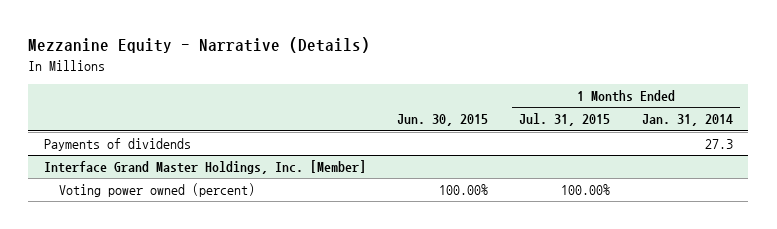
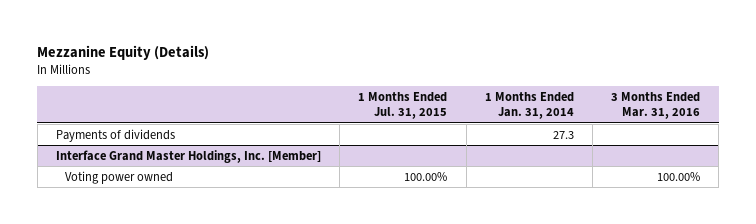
[28,37,371,54] Mezzanine Equity - Narrative (Details) -> [37,44,210,60] Mezzanine Equity (Details)
[397,114,489,127] Jun. 30, 2015 -> none
none -> [611,91,701,120] 3 Months Ended Mar. 31, 2016
[59,183,256,198] Voting power owned (percent) -> [65,170,174,184] Voting power owned

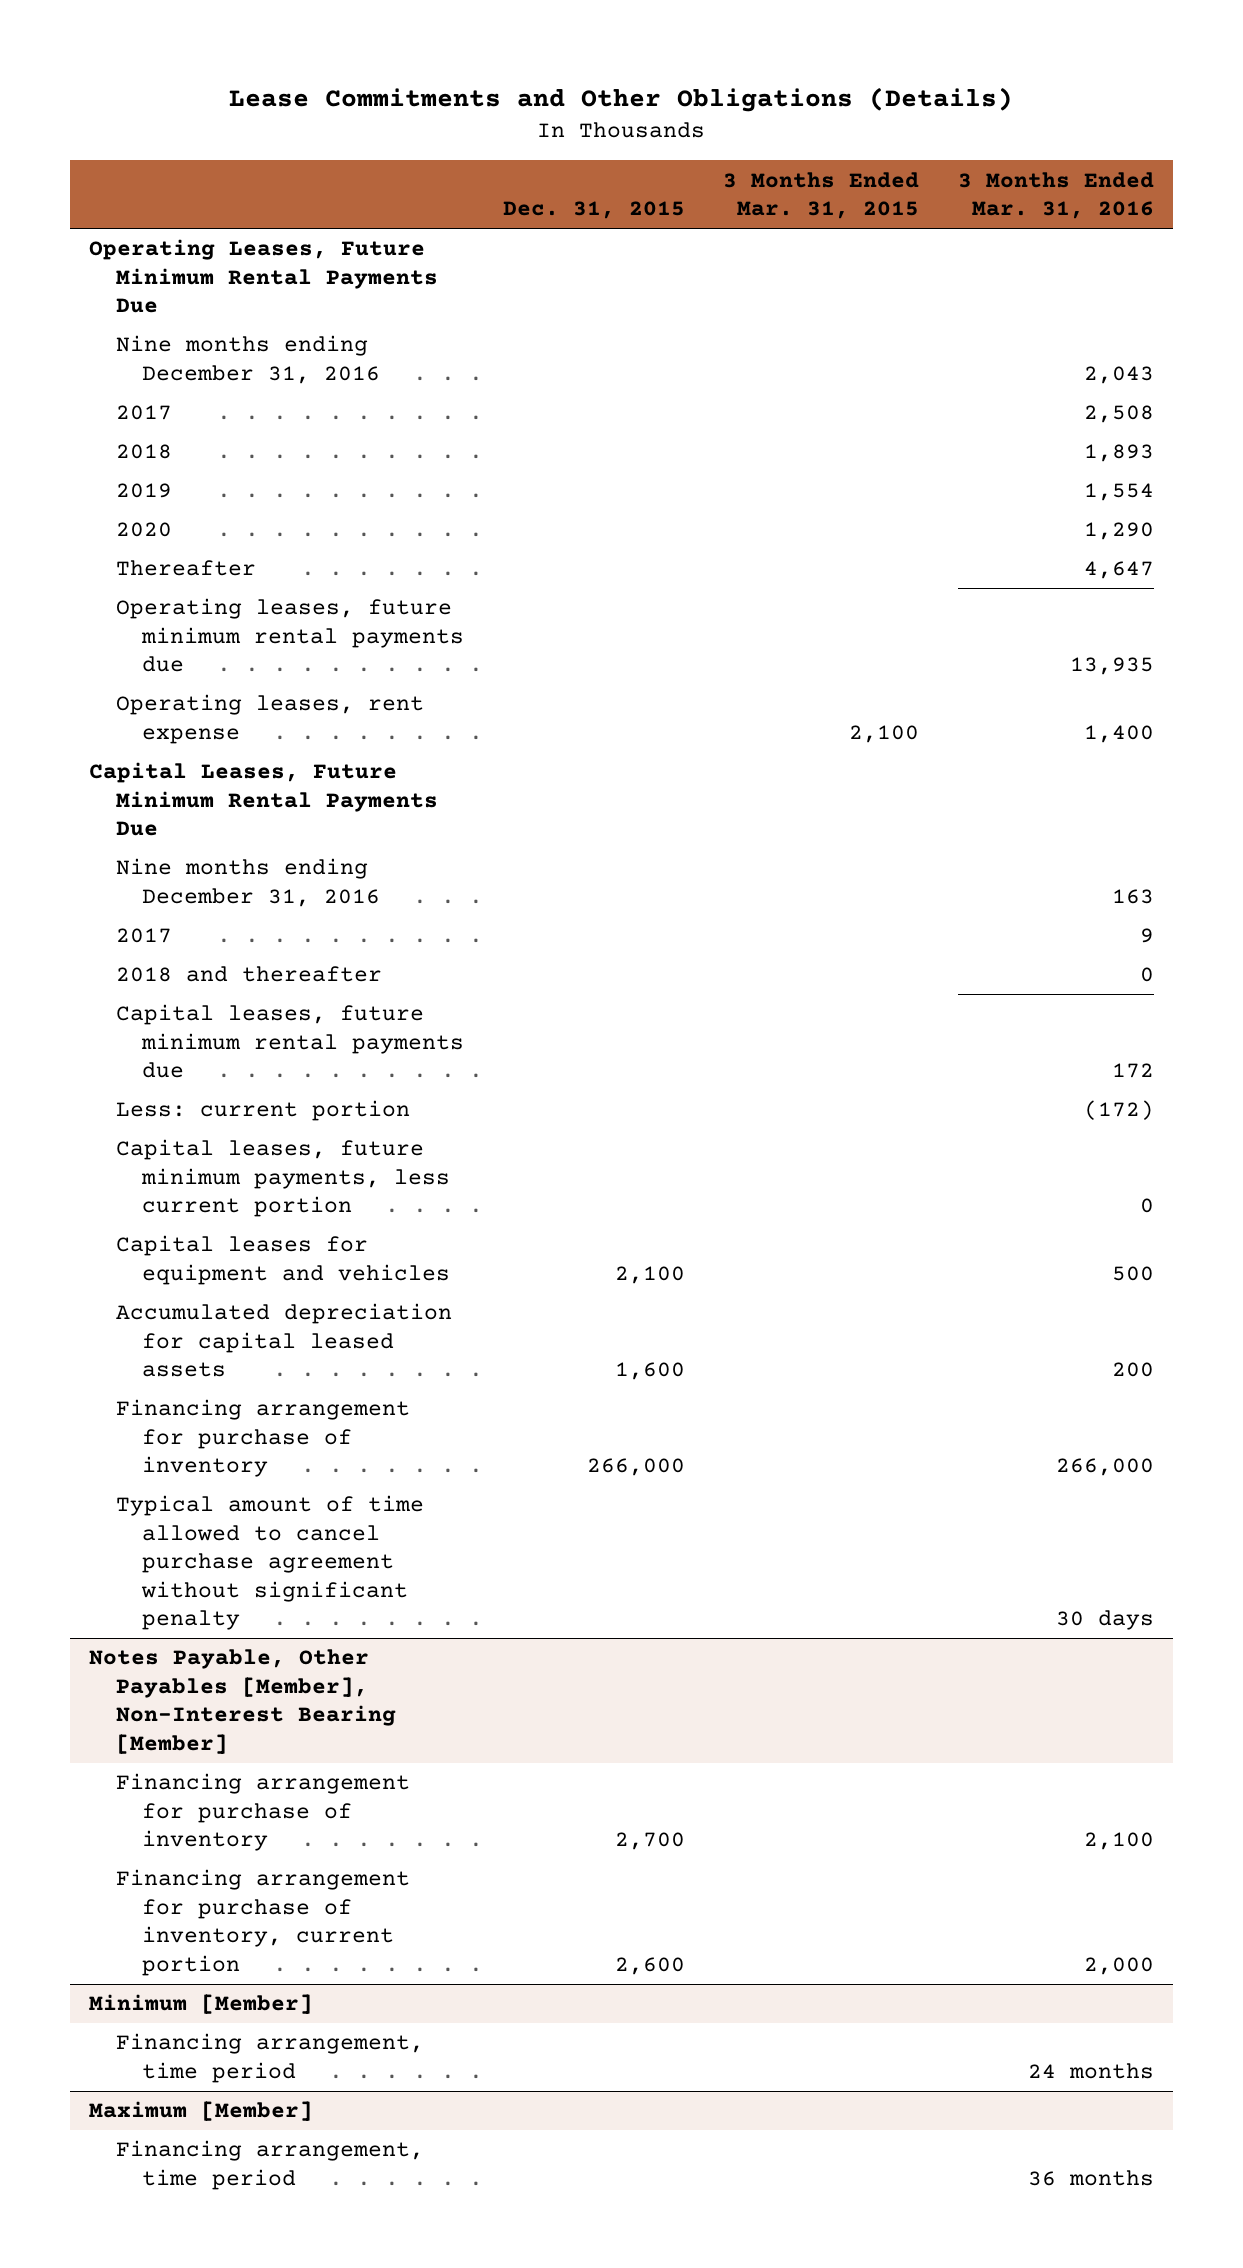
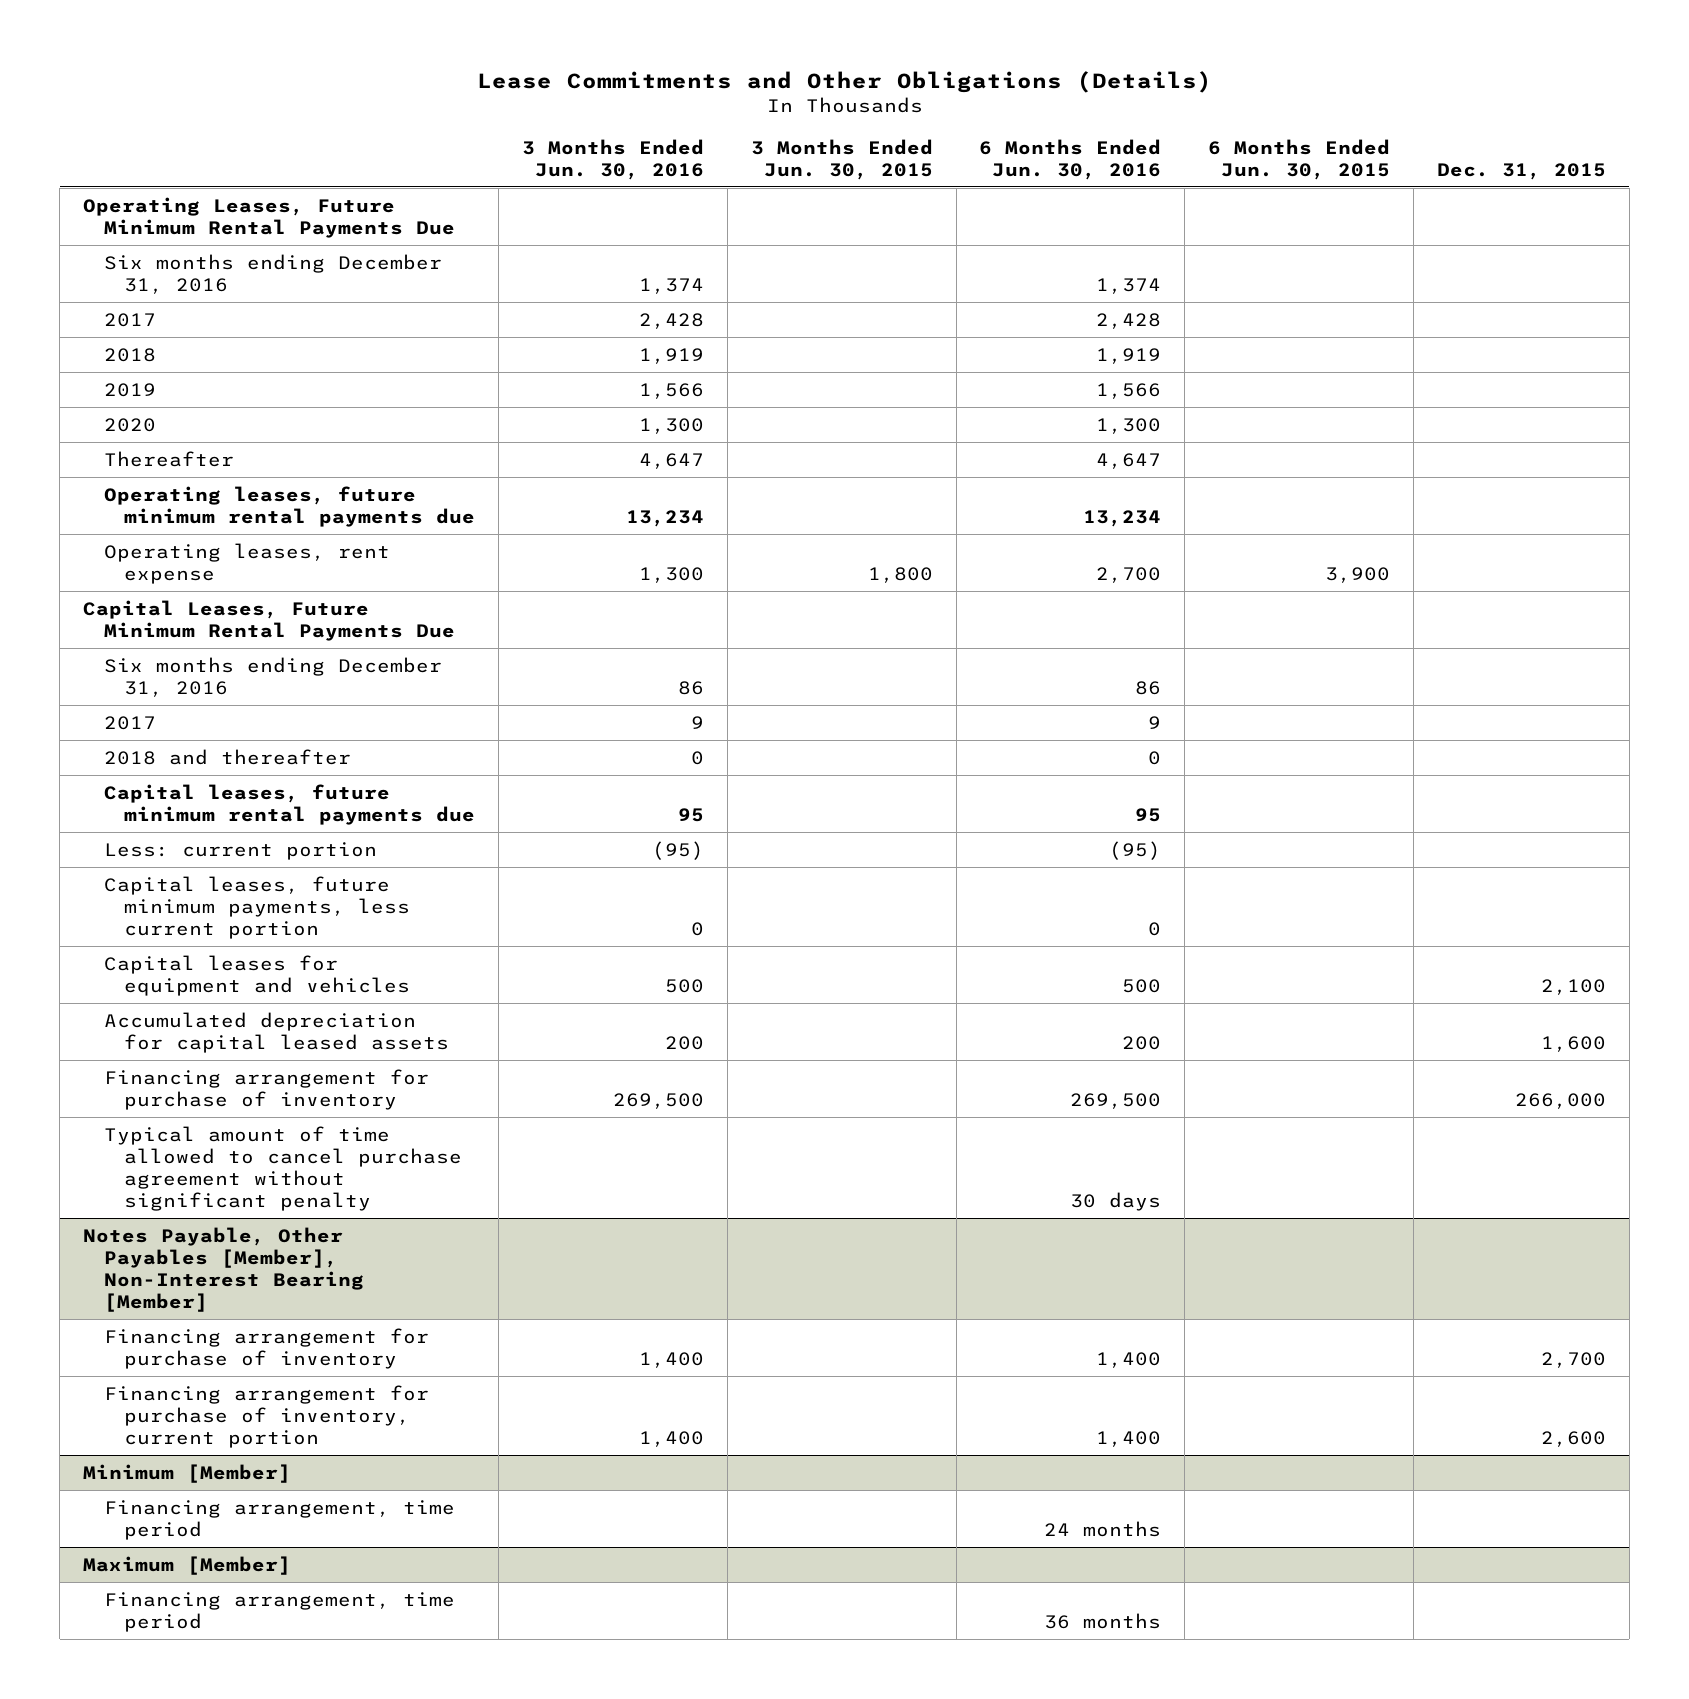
[723,171,920,220] 3 Months Ended Mar. 31, 2015 -> none
[957,171,1154,220] 3 Months Ended Mar. 31, 2016 -> none
none -> [521,138,704,180] 3 Months Ended Jun. 30, 2016
none -> [750,138,933,180] 3 Months Ended Jun. 30, 2015
none -> [979,138,1162,180] 6 Months Ended Jun. 30, 2016
none -> [1208,138,1391,180] 6 Months Ended Jun. 30, 2015
[115,335,381,384] Nine months ending December 31, 2016 -> [103,253,442,294] Six months ending December 31, 2016
[115,858,381,907] Nine months ending December 31, 2016 -> [103,656,442,697] Six months ending December 31, 2016

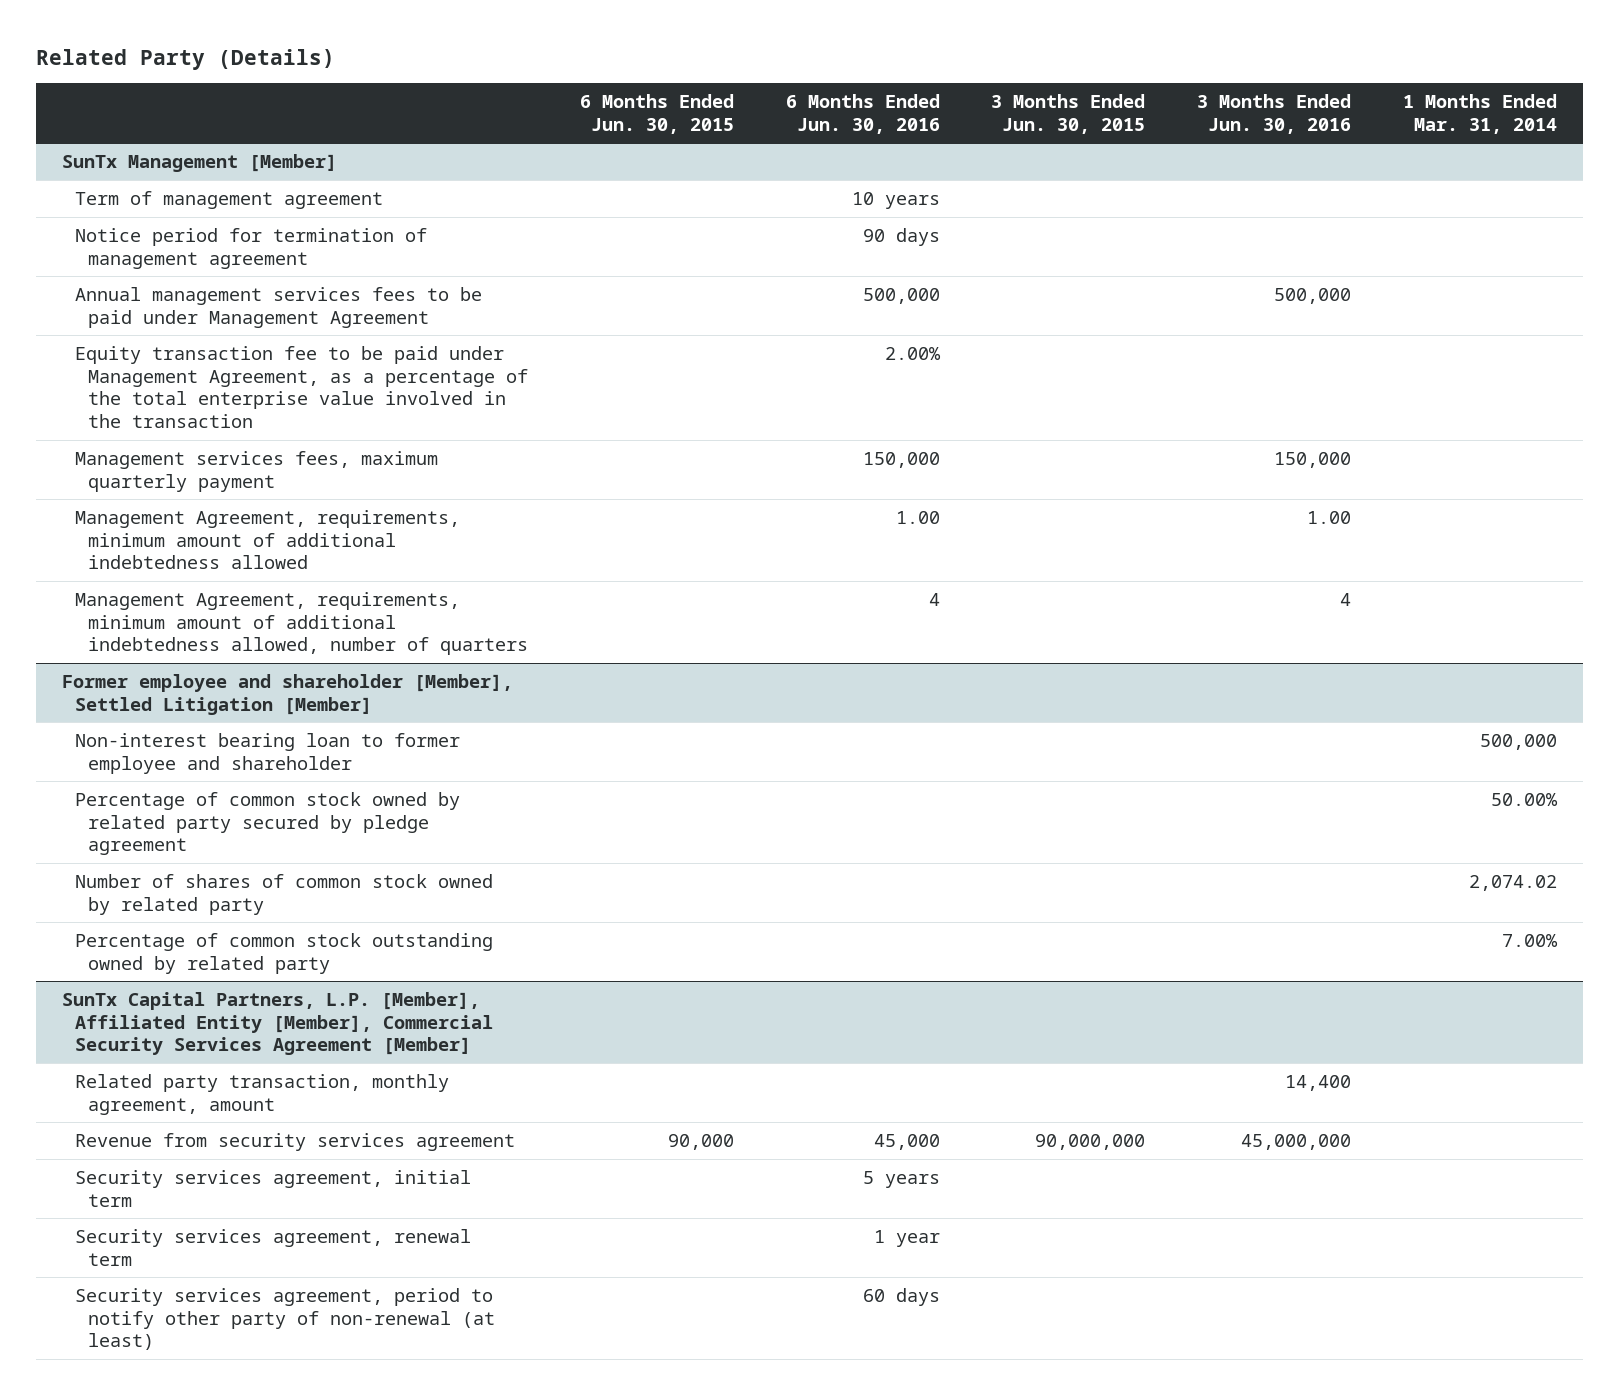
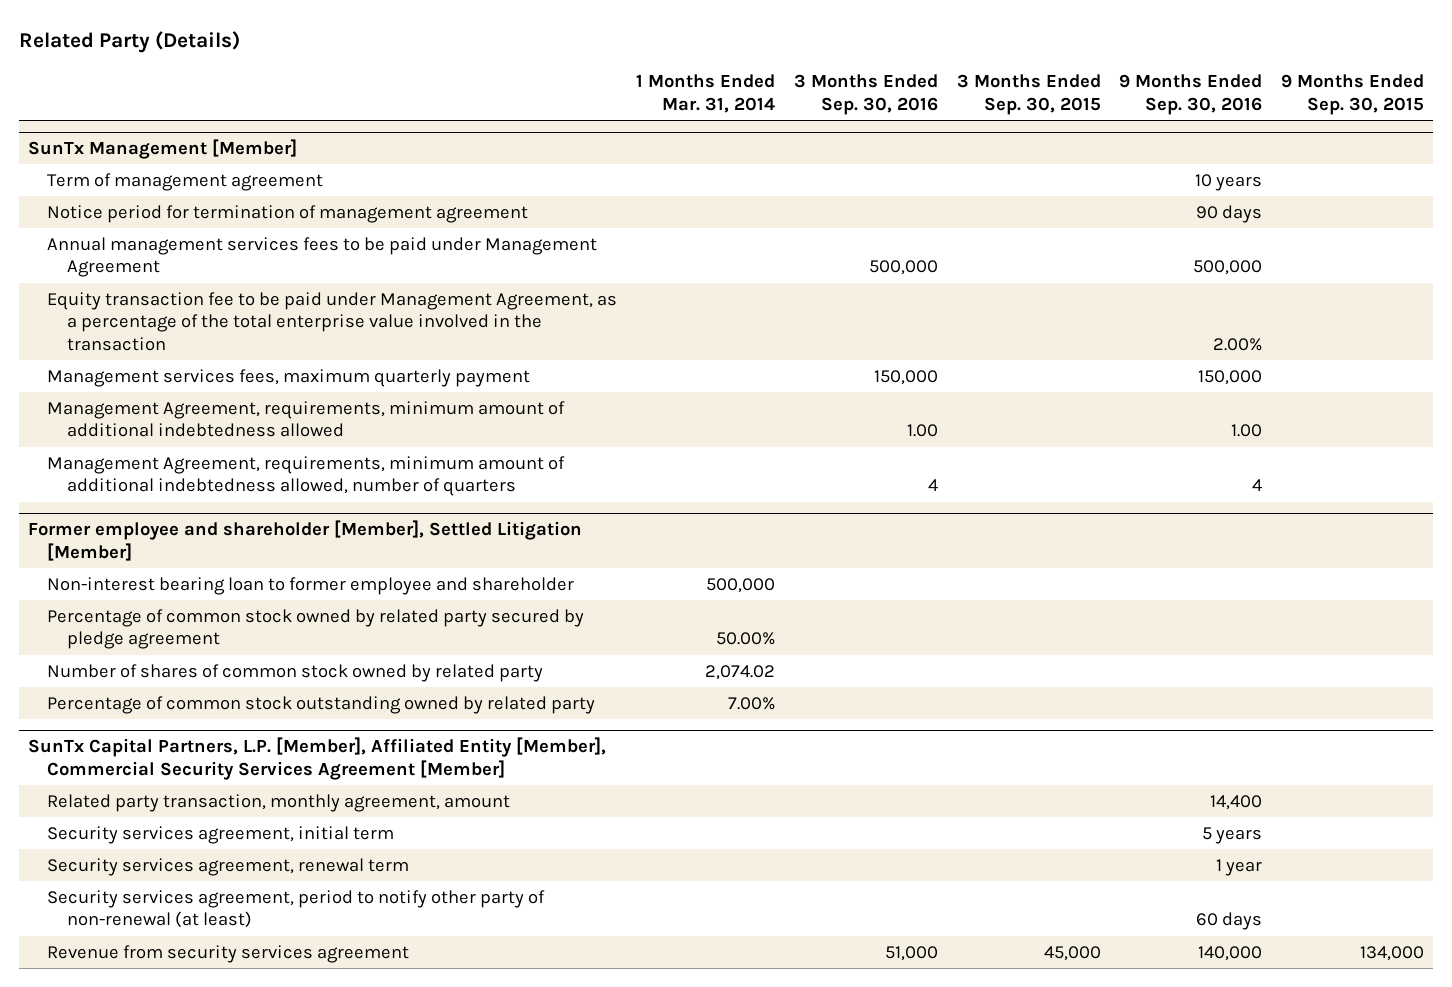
[579,93,734,134] 6 Months Ended Jun. 30, 2015 -> none
[785,93,940,134] 6 Months Ended Jun. 30, 2016 -> none
[991,93,1146,134] 3 Months Ended Jun. 30, 2015 -> none
[1197,93,1352,134] 3 Months Ended Jun. 30, 2016 -> none
none -> [793,74,938,115] 3 Months Ended Sep. 30, 2016
none -> [956,74,1101,115] 3 Months Ended Sep. 30, 2015
none -> [1119,74,1263,115] 9 Months Ended Sep. 30, 2016
none -> [1280,74,1424,115] 9 Months Ended Sep. 30, 2015
[75,1132,516,1151] Revenue from security services agreement -> [47,944,410,963] Revenue from security services agreement

